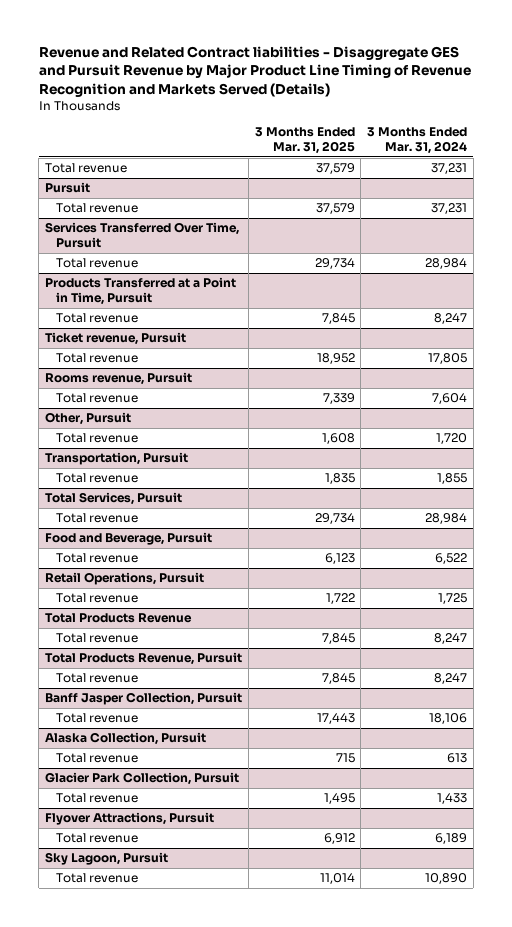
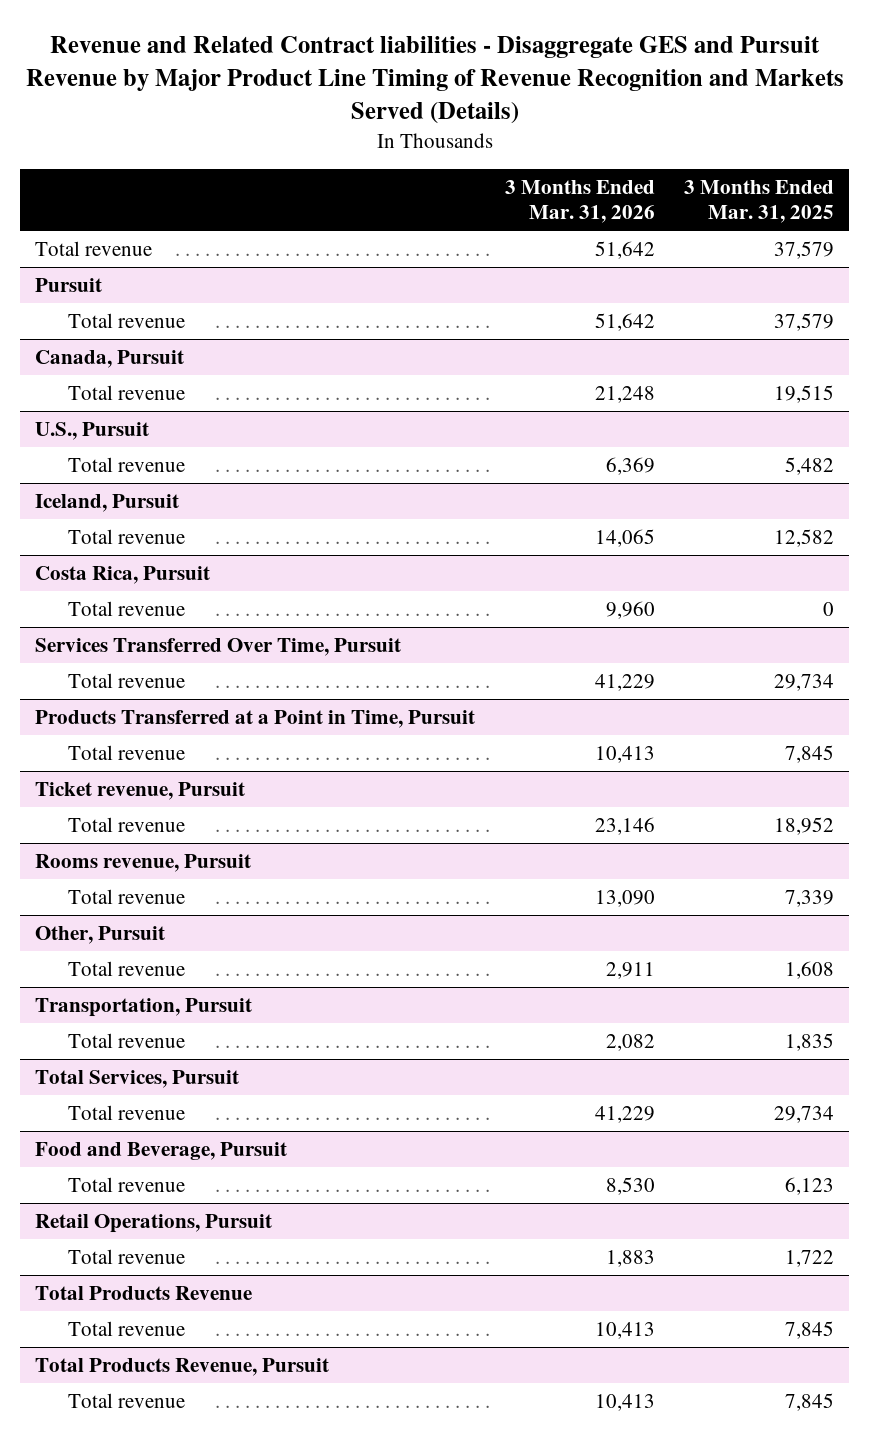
[367,126,468,155] 3 Months Ended Mar. 31, 2024 -> none
none -> [504,179,655,223] 3 Months Ended Mar. 31, 2026
none -> [35,350,185,369] Canada, Pursuit
none -> [68,385,186,401] Total revenue
none -> [35,422,150,441] U.S., Pursuit
none -> [68,457,186,473] Total revenue
none -> [35,494,180,513] Iceland, Pursuit
none -> [68,529,186,545] Total revenue
none -> [35,566,211,585] Costa Rica, Pursuit
none -> [68,601,186,617] Total revenue
[45,692,243,706] Banff Jasper Collection, Pursuit -> none
[56,713,139,724] Total revenue -> none
[45,732,207,746] Alaska Collection, Pursuit -> none
[56,753,139,764] Total revenue -> none
[45,772,240,786] Glacier Park Collection, Pursuit -> none
[56,793,139,804] Total revenue -> none
[45,812,215,826] Flyover Attractions, Pursuit -> none
[56,833,139,844] Total revenue -> none
[45,852,169,866] Sky Lagoon, Pursuit -> none
[56,873,139,884] Total revenue -> none

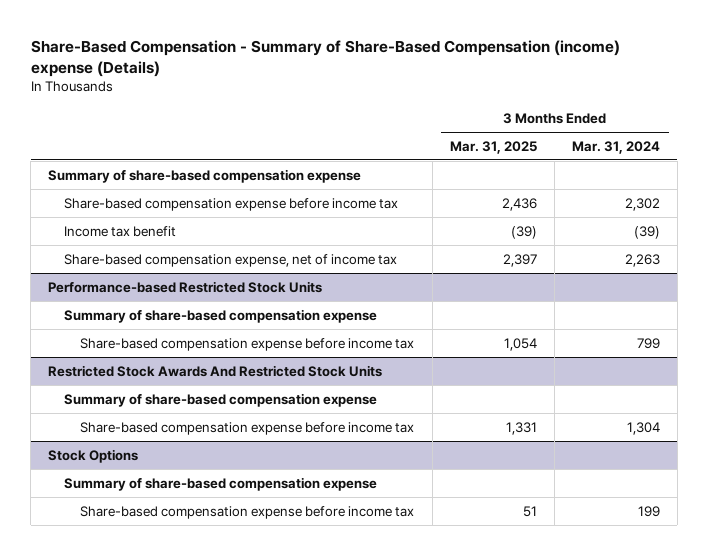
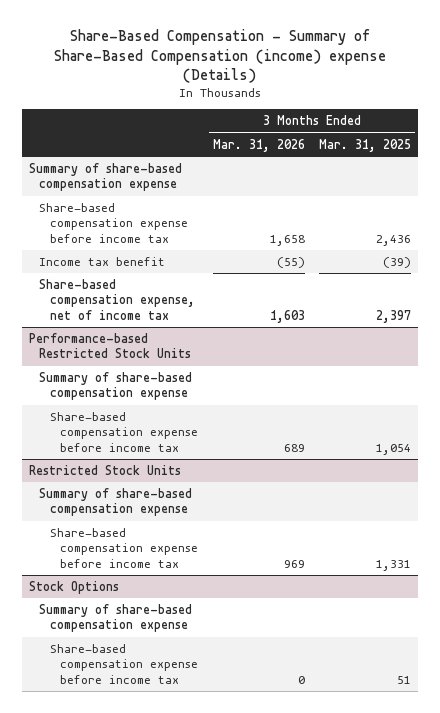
[571,140,660,154] Mar. 31, 2024 -> none
none -> [212,138,305,152] Mar. 31, 2026
[48,364,383,377] Restricted Stock Awards And Restricted Stock Units -> [29,465,182,476] Restricted Stock Units

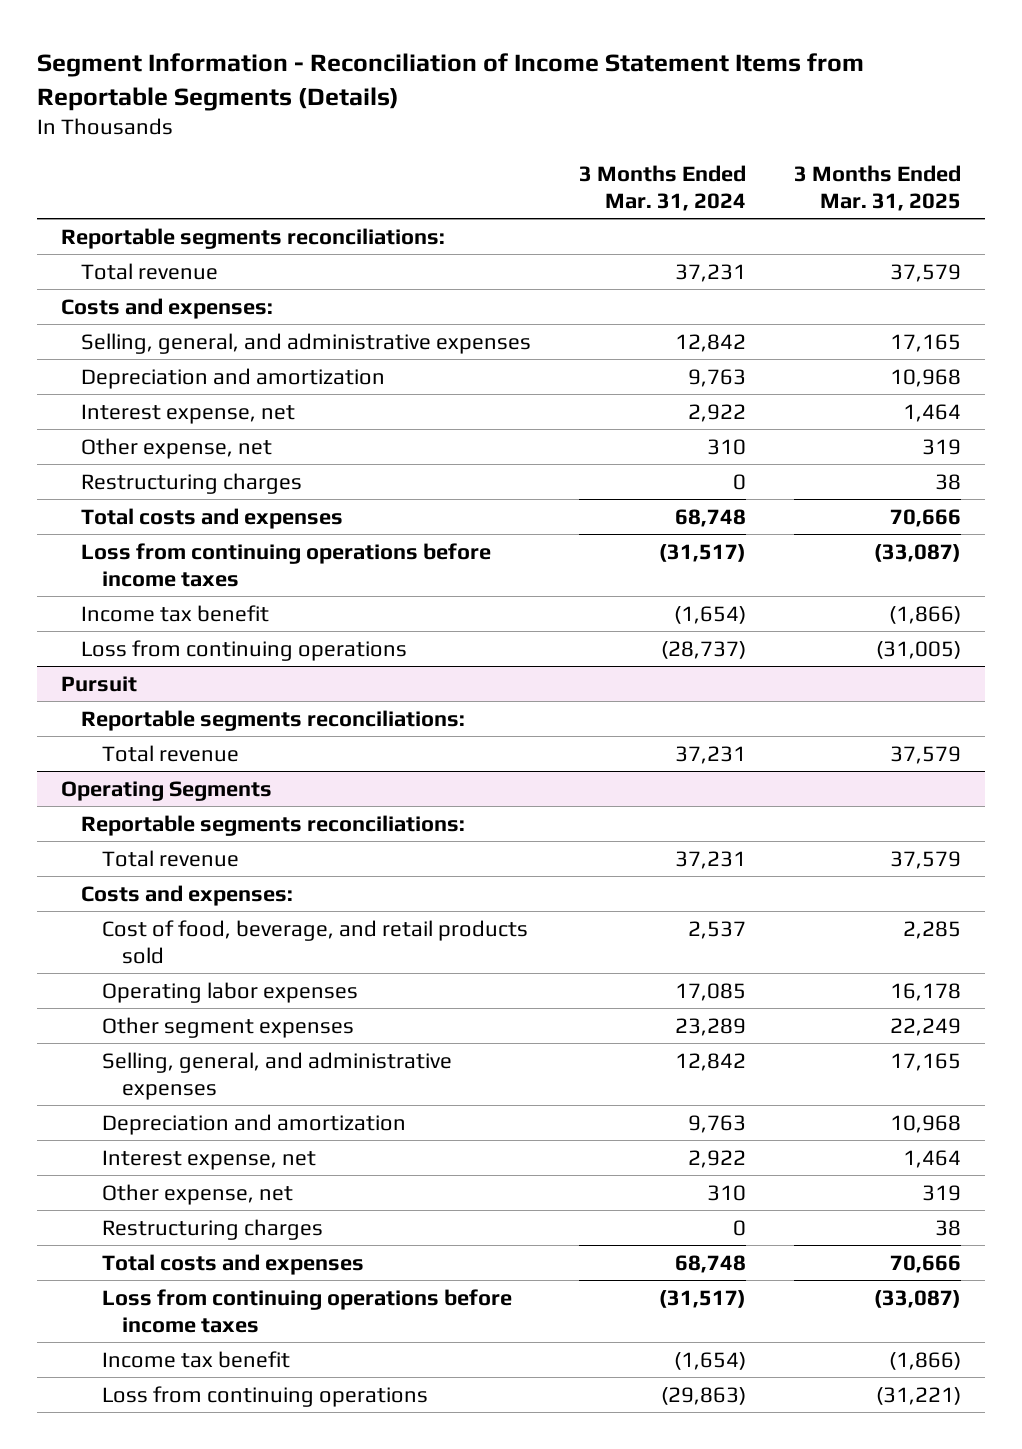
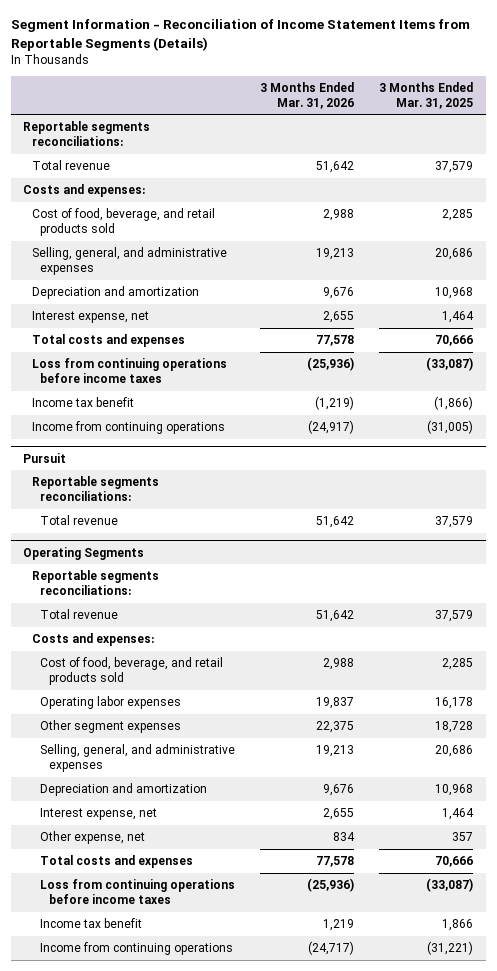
[579,164,747,211] 3 Months Ended Mar. 31, 2024 -> none
none -> [260,81,355,109] 3 Months Ended Mar. 31, 2026
none -> [31,208,215,237] Cost of food, beverage, and retail products sold
[889,333,961,352] 17,165 -> [435,248,474,261] 20,686
[81,437,273,459] Other expense, net -> none
[81,472,303,494] Restructuring charges -> none
[81,639,408,661] Loss from continuing operations -> [31,421,225,435] Income from continuing operations
[889,1017,961,1036] 22,249 -> [435,721,474,734] 18,728
[889,1052,961,1071] 17,165 -> [435,745,474,758] 20,686
[101,1218,323,1240] Restructuring charges -> none
[921,1184,961,1201] 319 -> [452,832,474,842] 357
[888,1351,961,1370] (1,866) -> [442,919,474,932] 1,866
[101,1385,428,1407] Loss from continuing operations -> [40,942,234,956] Income from continuing operations

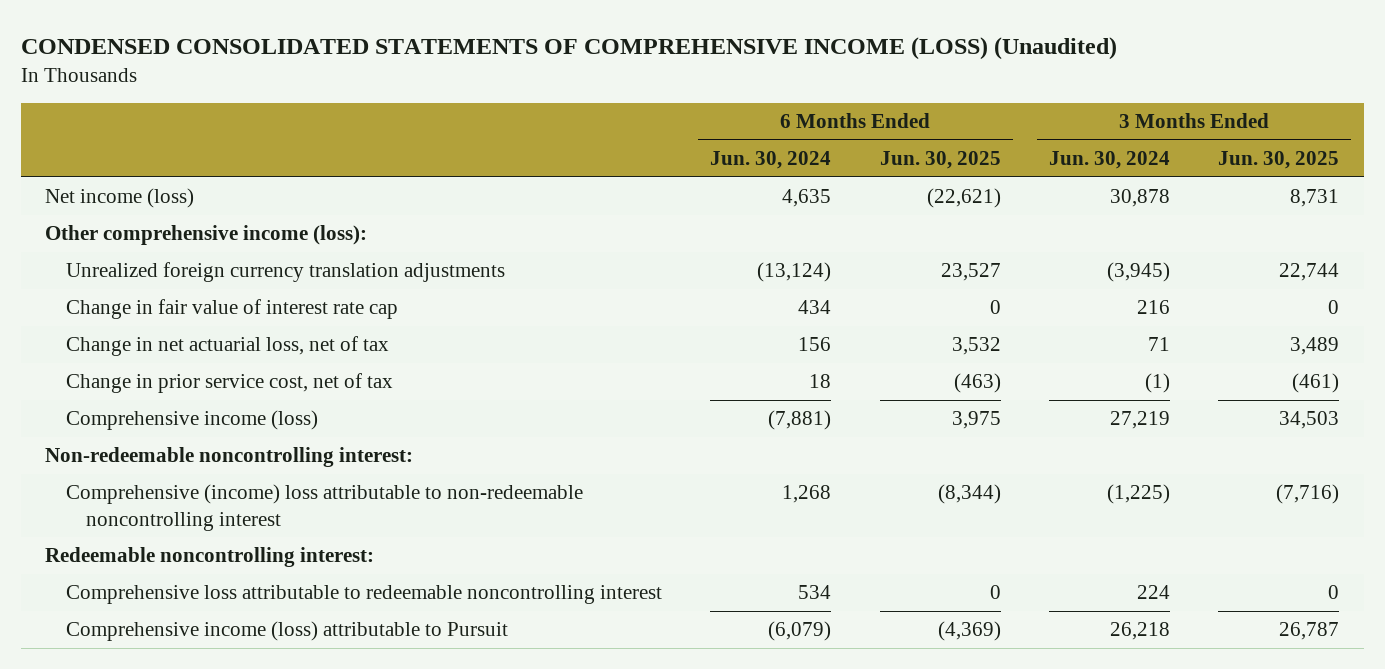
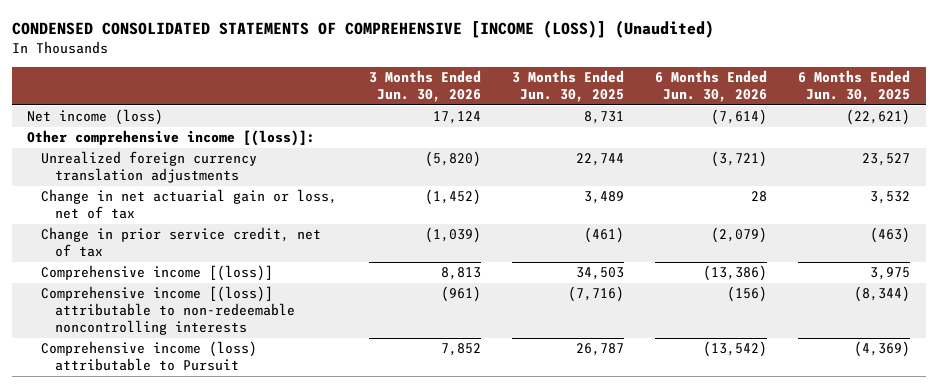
[21,36,1118,60] CONDENSED CONSOLIDATED STATEMENTS OF COMPREHENSIVE INCOME (LOSS) (Unaudited) -> [11,19,714,38] CONDENSED CONSOLIDATED STATEMENTS OF COMPREHENSIVE [INCOME (LOSS)] (Unaudited)
[710,151,832,170] Jun. 30, 2024 -> none
[1048,151,1170,170] Jun. 30, 2024 -> none
none -> [368,70,481,103] 3 Months Ended Jun. 30, 2026
none -> [655,70,768,103] 6 Months Ended Jun. 30, 2026
[45,225,368,246] Other comprehensive income (loss): -> [27,130,316,147] Other comprehensive income [(loss)]:
[65,299,398,320] Change in fair value of interest rate cap -> none
[45,447,414,468] Non-redeemable noncontrolling interest: -> none
[45,547,375,568] Redeemable noncontrolling interest: -> none
[65,585,662,605] Comprehensive loss attributable to redeemable noncontrolling interest -> none
[65,336,389,357] Change in net actuarial loss, net of tax -> [41,189,338,220] Change in net actuarial gain or loss, net of tax
[65,373,393,394] Change in prior service cost, net of tax -> [41,227,322,258] Change in prior service credit, net of tax
[65,410,318,431] Comprehensive income (loss) -> [41,265,274,282] Comprehensive income [(loss)]
[65,484,583,531] Comprehensive (income) loss attributable to non-redeemable noncontrolling interest -> [41,286,296,336] Comprehensive income [(loss)] attributable to non-redeemable noncontrolling interests

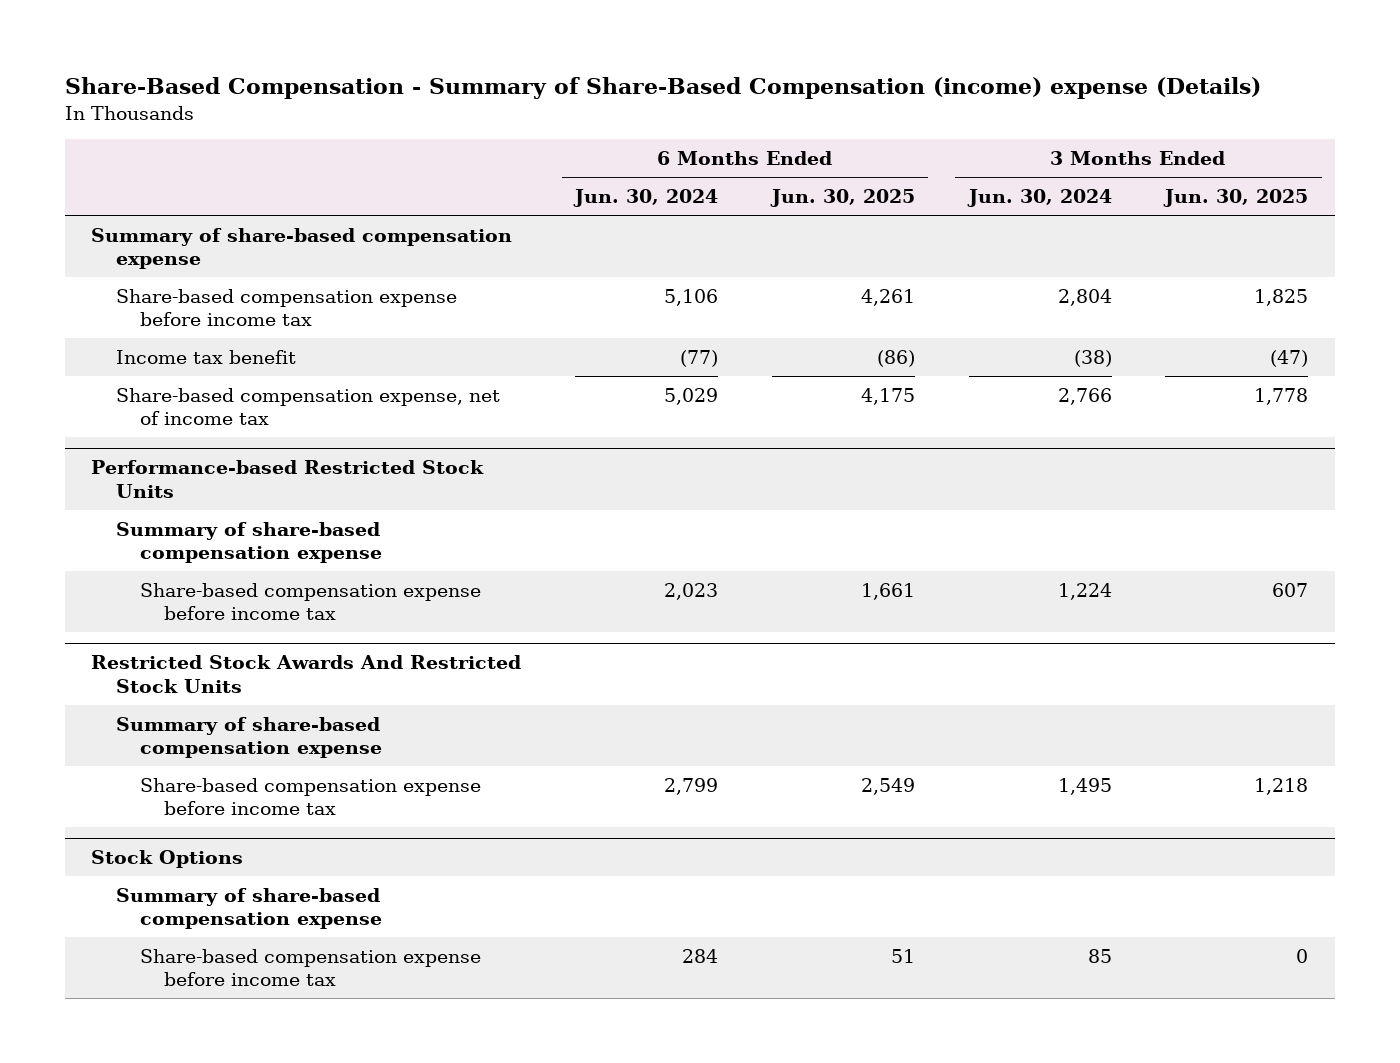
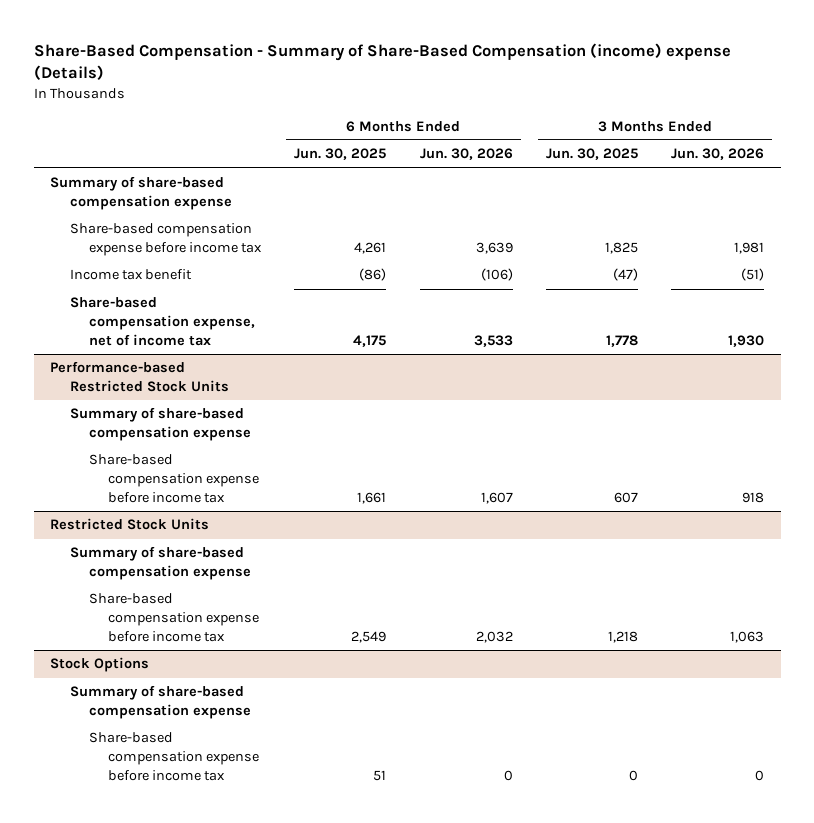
[573,189,719,208] Jun. 30, 2024 -> none
[966,189,1112,208] Jun. 30, 2024 -> none
none -> [419,148,513,161] Jun. 30, 2026
none -> [671,148,765,161] Jun. 30, 2026
[91,655,522,693] Restricted Stock Awards And Restricted Stock Units -> [50,518,210,531] Restricted Stock Units

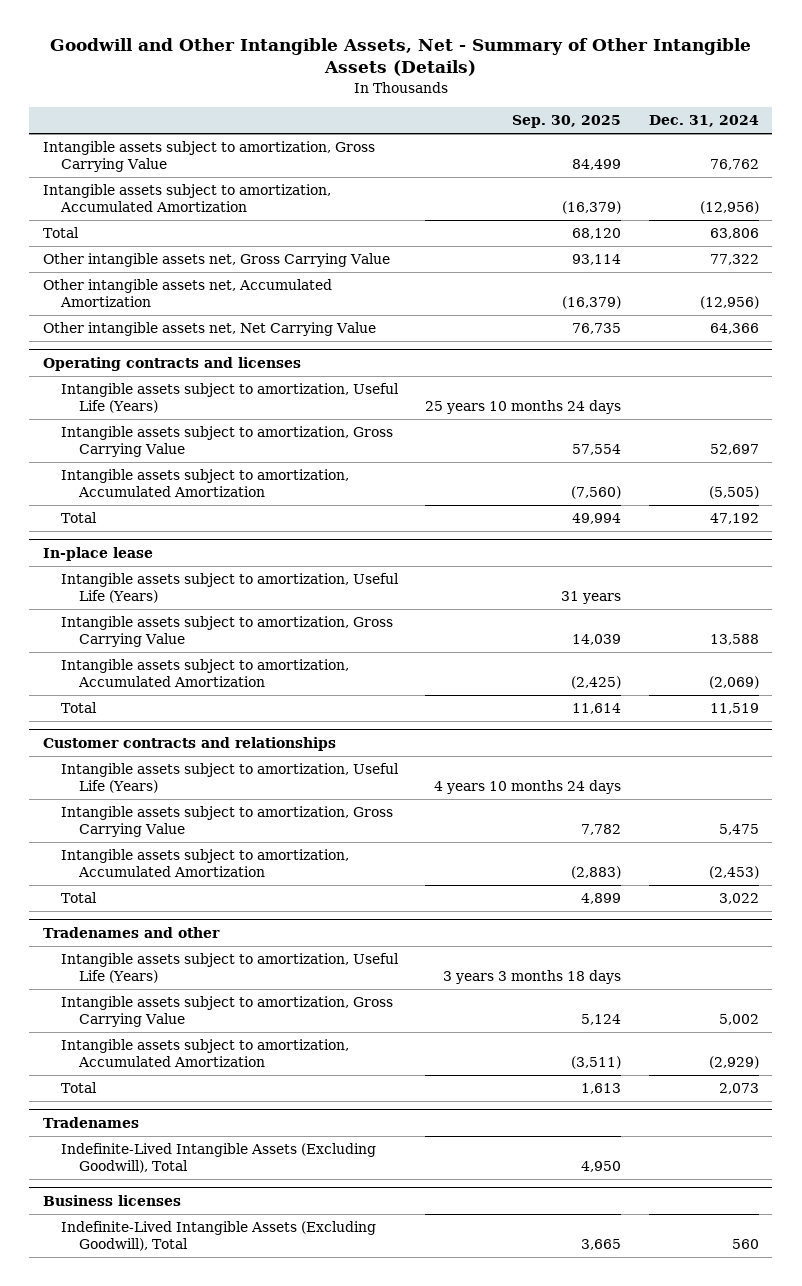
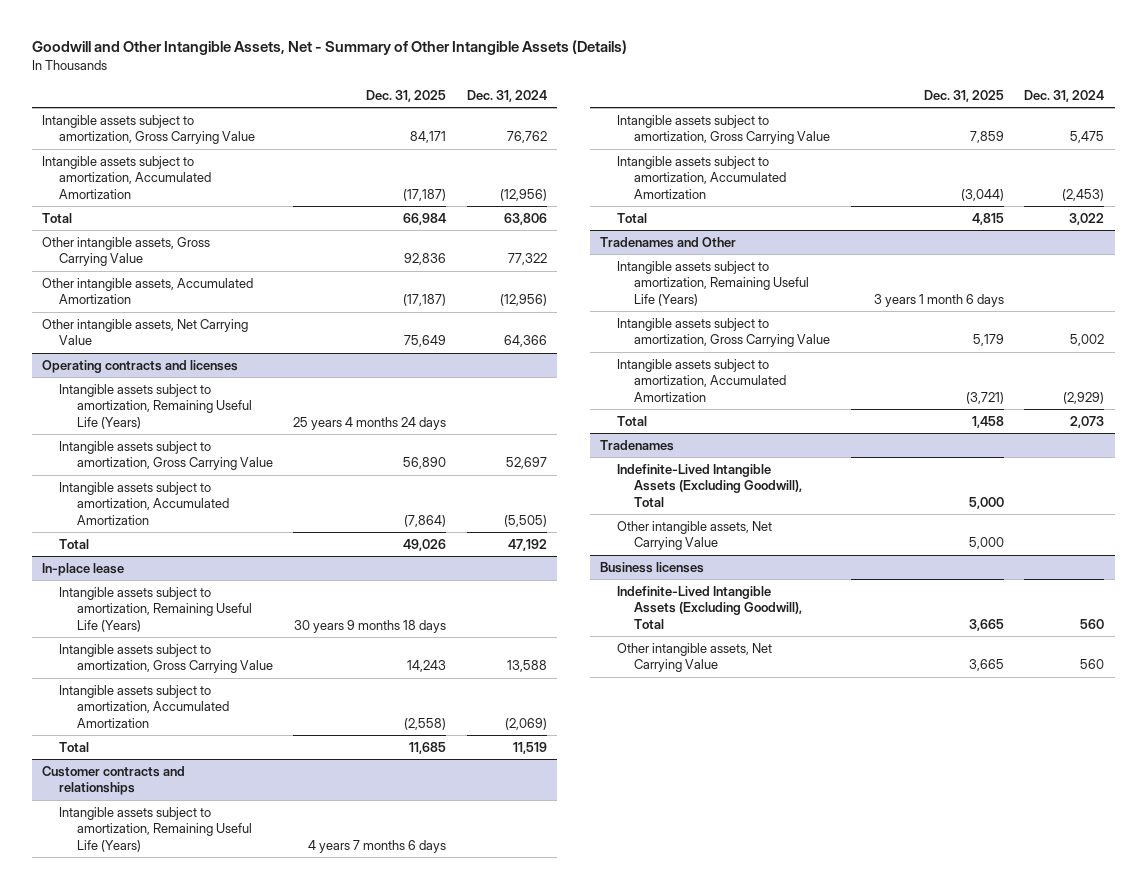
[512,115,622,129] Sep. 30, 2025 -> none
none -> [366,89,447,102] Dec. 31, 2025
[43,253,391,268] Other intangible assets net, Gross Carrying Value -> [42,236,211,267] Other intangible assets, Gross Carrying Value
[43,279,333,307] Other intangible assets net, Accumulated Amortization -> [42,277,254,305] Other intangible assets, Accumulated Amortization
[43,322,377,337] Other intangible assets net, Net Carrying Value -> [42,318,249,346] Other intangible assets, Net Carrying Value
[60,383,399,413] Intangible assets subject to amortization, Useful Life (Years) -> [59,383,252,429] Intangible assets subject to amortization, Remaining Useful Life (Years)
[60,573,399,603] Intangible assets subject to amortization, Useful Life (Years) -> [59,586,252,632] Intangible assets subject to amortization, Remaining Useful Life (Years)
[60,763,399,793] Intangible assets subject to amortization, Useful Life (Years) -> [59,806,252,852] Intangible assets subject to amortization, Remaining Useful Life (Years)
[43,926,221,938] Tradenames and other -> [600,236,737,248] Tradenames and Other
[60,953,399,983] Intangible assets subject to amortization, Useful Life (Years) -> [617,260,810,306] Intangible assets subject to amortization, Remaining Useful Life (Years)
none -> [617,520,773,551] Other intangible assets, Net Carrying Value
none -> [617,642,773,673] Other intangible assets, Net Carrying Value

